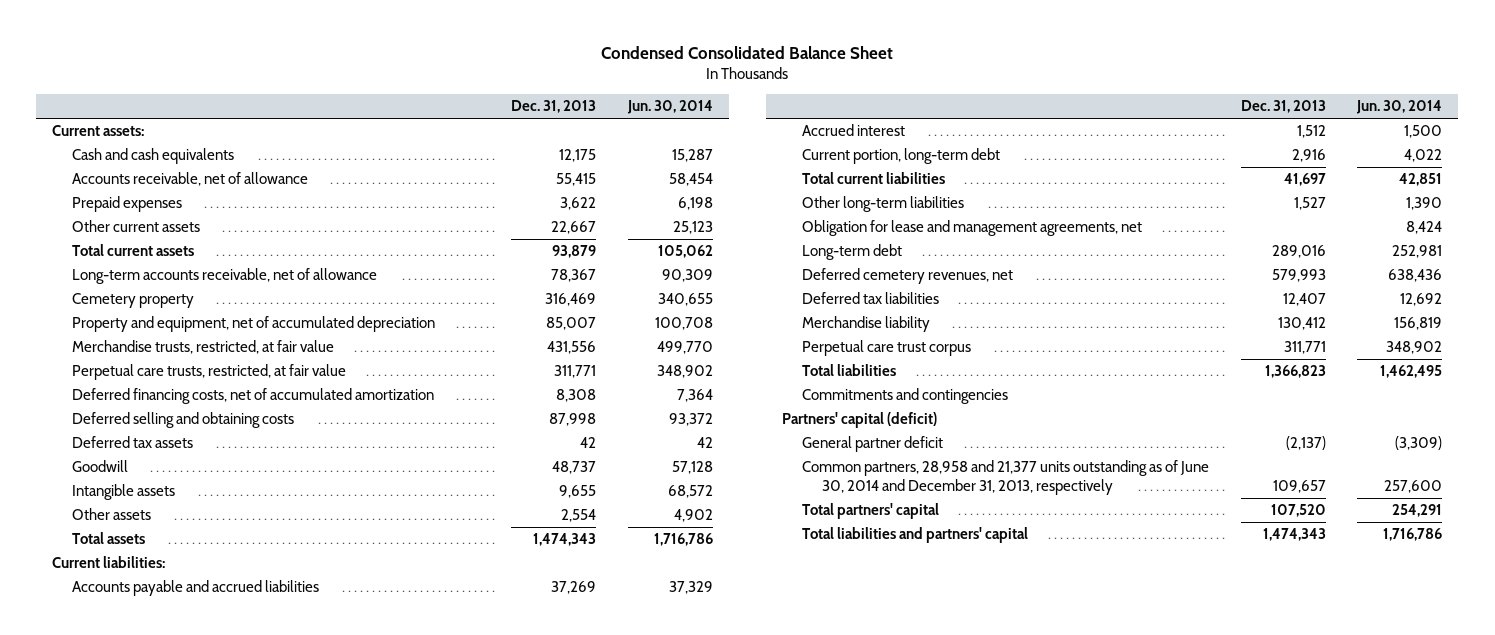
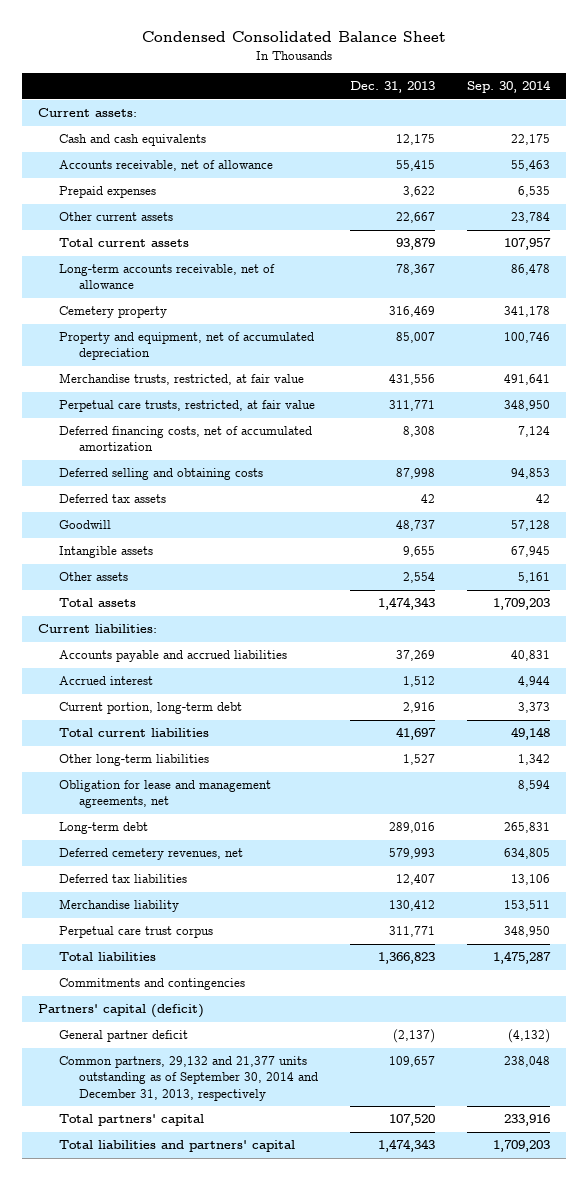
[626,100,713,115] Jun. 30, 2014 -> none
none -> [467,80,552,94] Sep. 30, 2014
[801,460,1209,496] Common partners, 28,958 and 21,377 units outstanding as of June 30, 2014 and December 31, 2013, respectively -> [58,1056,319,1101] Common partners, 29,132 and 21,377 units outstanding as of September 30, 2014 and December 31, 2013, respectively

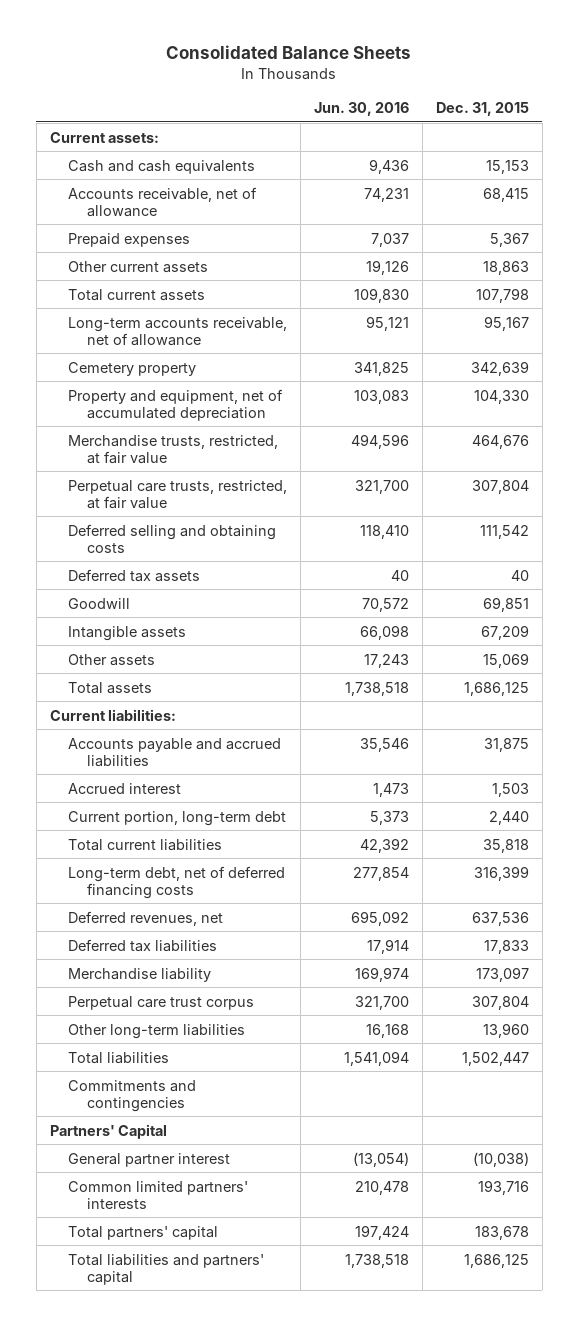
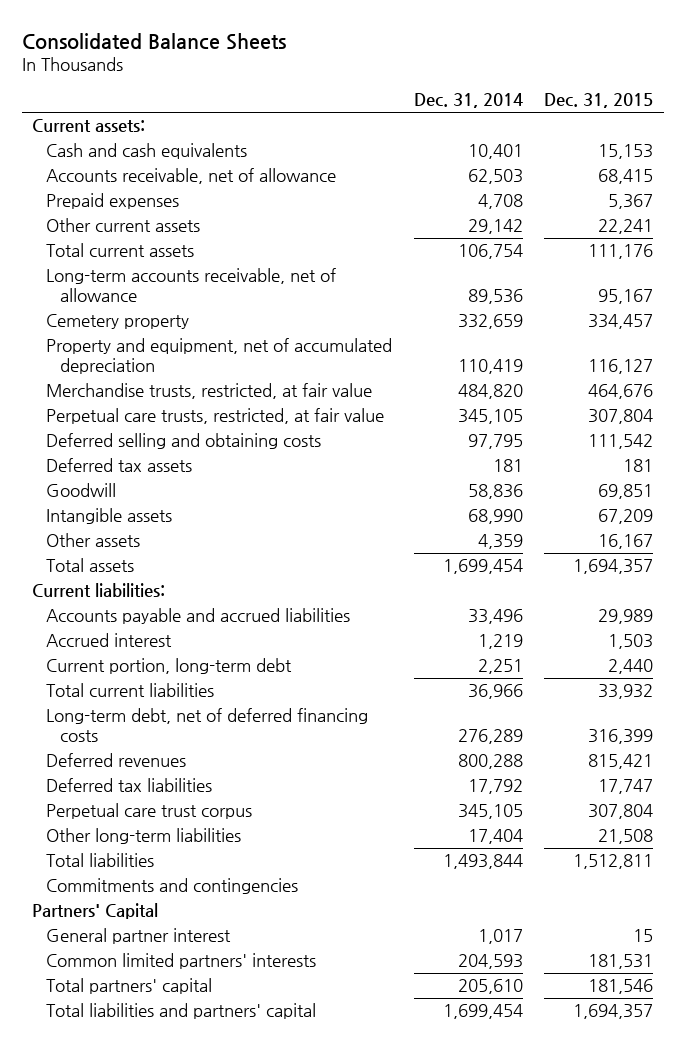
[314,102,410,117] Jun. 30, 2016 -> none
none -> [413,93,523,109] Dec. 31, 2014
[482,260,529,275] 18,863 -> [598,219,654,235] 22,241
[475,287,529,303] 107,798 -> [588,244,654,260] 111,176
[470,360,529,376] 342,639 -> [588,314,654,330] 334,457
[473,389,529,404] 104,330 -> [588,359,654,375] 116,127
[510,569,529,581] 40 -> [623,459,654,473] 181
[482,652,529,668] 15,069 -> [598,534,654,550] 16,167
[463,681,529,696] 1,686,125 -> [573,559,654,575] 1,694,357
[483,737,529,752] 31,875 -> [598,609,654,625] 29,989
[482,838,529,853] 35,818 -> [598,684,654,700] 33,932
[68,967,212,982] Merchandise liability -> none
[68,910,224,926] Deferred revenues, net -> [46,753,187,768] Deferred revenues
[471,911,529,926] 637,536 -> [588,754,654,770] 815,421
[483,939,529,954] 17,833 -> [598,779,654,795] 17,747
[482,1022,529,1038] 13,960 -> [598,829,654,845] 21,508
[461,1051,529,1066] 1,502,447 -> [573,854,654,870] 1,512,811
[472,1151,529,1167] (10,038) -> [633,929,654,943] 15
[477,1179,529,1195] 193,716 -> [588,954,654,970] 181,531
[474,1225,529,1240] 183,678 -> [588,979,654,995] 181,546
[463,1253,529,1268] 1,686,125 -> [573,1004,654,1020] 1,694,357

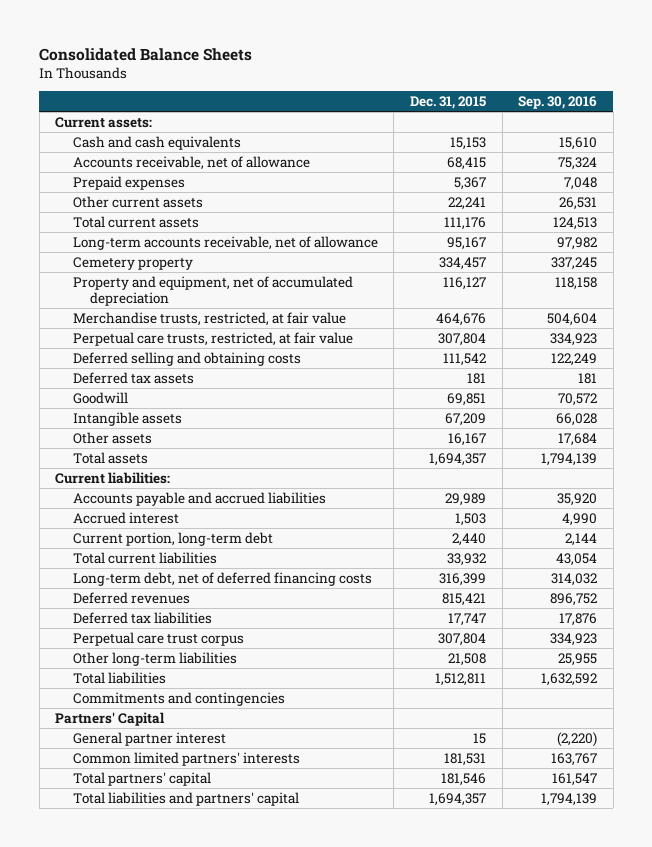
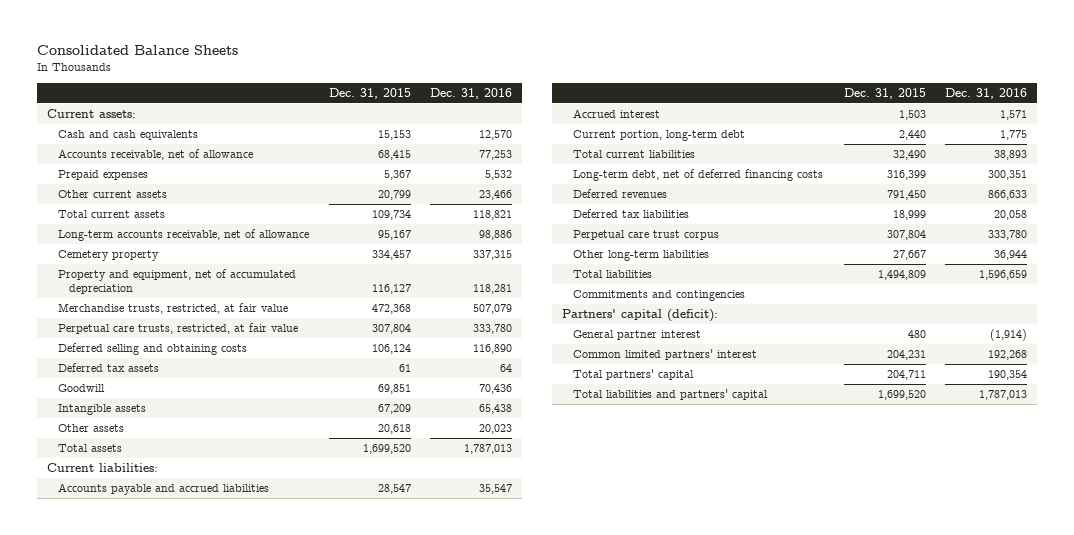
[518,95,598,109] Sep. 30, 2016 -> none
none -> [430,87,513,99] Dec. 31, 2016
[447,196,486,210] 22,241 -> [377,189,411,200] 20,799
[443,216,486,230] 111,176 -> [371,209,411,220] 109,734
[435,312,486,326] 464,676 -> [371,303,411,314] 472,368
[442,352,486,366] 111,542 -> [371,343,411,354] 106,124
[466,372,486,384] 181 -> [398,363,411,372] 61
[447,432,486,446] 16,167 -> [377,423,411,434] 20,618
[428,452,486,466] 1,694,357 -> [362,443,411,454] 1,699,520
[444,492,486,506] 29,989 -> [377,483,411,494] 28,547
[446,552,486,566] 33,932 -> [892,149,926,160] 32,490
[441,592,486,606] 815,421 -> [886,189,926,200] 791,450
[447,612,486,626] 17,747 -> [892,209,926,220] 18,999
[447,652,486,666] 21,508 -> [892,249,926,260] 27,667
[434,672,486,686] 1,512,811 -> [877,269,926,280] 1,494,809
[55,711,166,726] Partners' Capital -> [561,308,718,322] Partners' capital (deficit):
[472,732,486,744] 15 -> [907,329,926,338] 480
[72,751,300,766] Common limited partners' interests -> [572,348,757,360] Common limited partners' interest
[443,752,486,766] 181,531 -> [886,349,926,360] 204,231
[440,772,486,786] 181,546 -> [886,369,926,380] 204,711
[428,792,486,806] 1,694,357 -> [877,389,926,400] 1,699,520

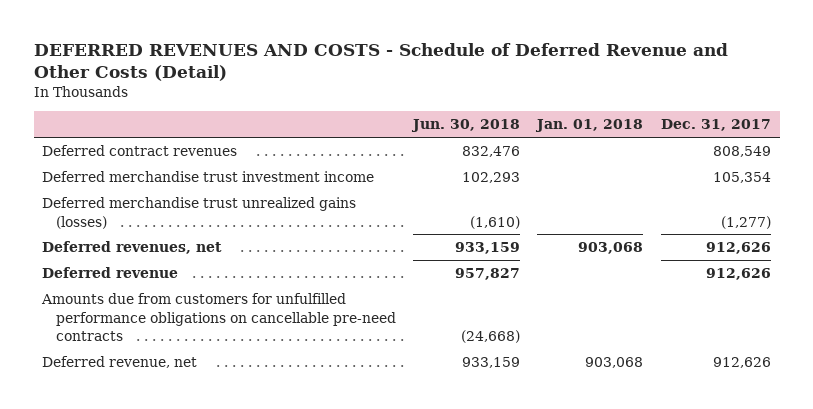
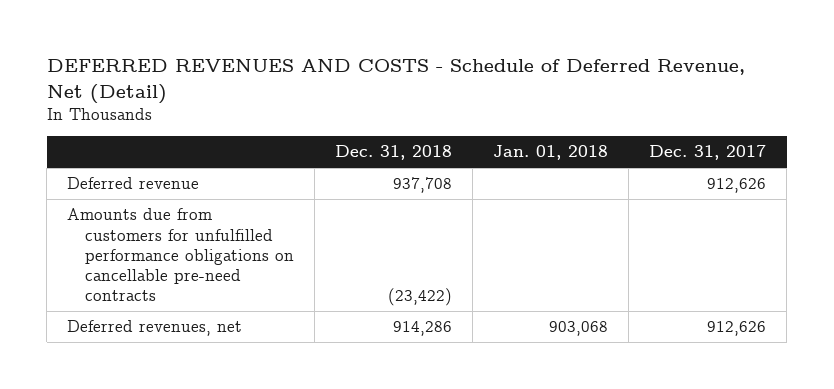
[33,42,728,81] DEFERRED REVENUES AND COSTS - Schedule of Deferred Revenue and Other Costs (Detail) -> [46,59,745,104] DEFERRED REVENUES AND COSTS - Schedule of Deferred Revenue, Net (Detail)
[411,119,521,133] Jun. 30, 2018 -> none
none -> [334,145,452,161] Dec. 31, 2018
[42,145,238,157] Deferred contract revenues -> none
[42,171,375,183] Deferred merchandise trust investment income -> none
[42,197,357,229] Deferred merchandise trust unrealized gains (losses) -> none
[42,356,198,369] Deferred revenue, net -> none
[42,241,223,255] Deferred revenues, net -> [67,320,243,337] Deferred revenues, net

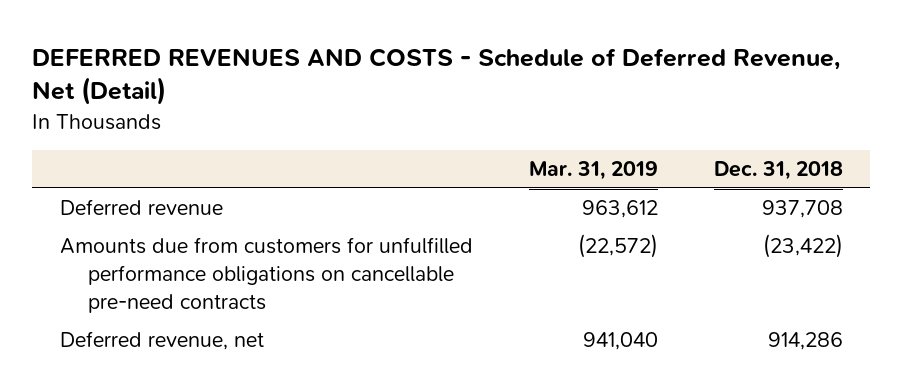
[493,145,609,161] Jan. 01, 2018 -> none
[649,145,767,161] Dec. 31, 2017 -> none
none -> [528,161,658,181] Mar. 31, 2019
[67,320,243,337] Deferred revenues, net -> [60,331,265,351] Deferred revenue, net

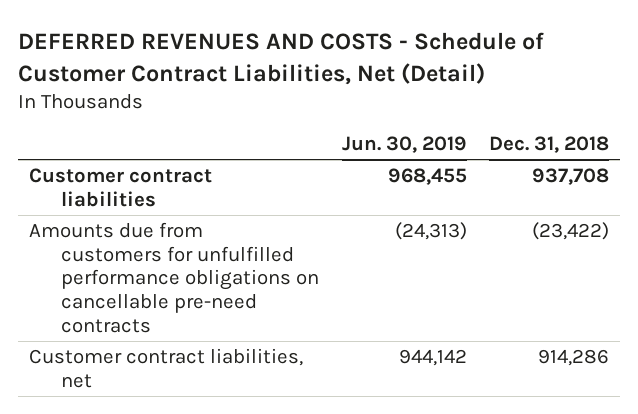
[32,47,841,106] DEFERRED REVENUES AND COSTS - Schedule of Deferred Revenue, Net (Detail) -> [17,32,544,85] DEFERRED REVENUES AND COSTS - Schedule of Customer Contract Liabilities, Net (Detail)
[528,161,658,181] Mar. 31, 2019 -> none
none -> [341,136,467,154] Jun. 30, 2019
[60,199,224,216] Deferred revenue -> [29,167,213,207] Customer contract liabilities
[60,331,265,351] Deferred revenue, net -> [29,347,304,388] Customer contract liabilities, net

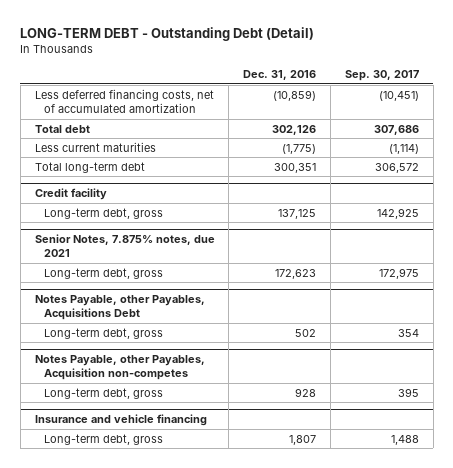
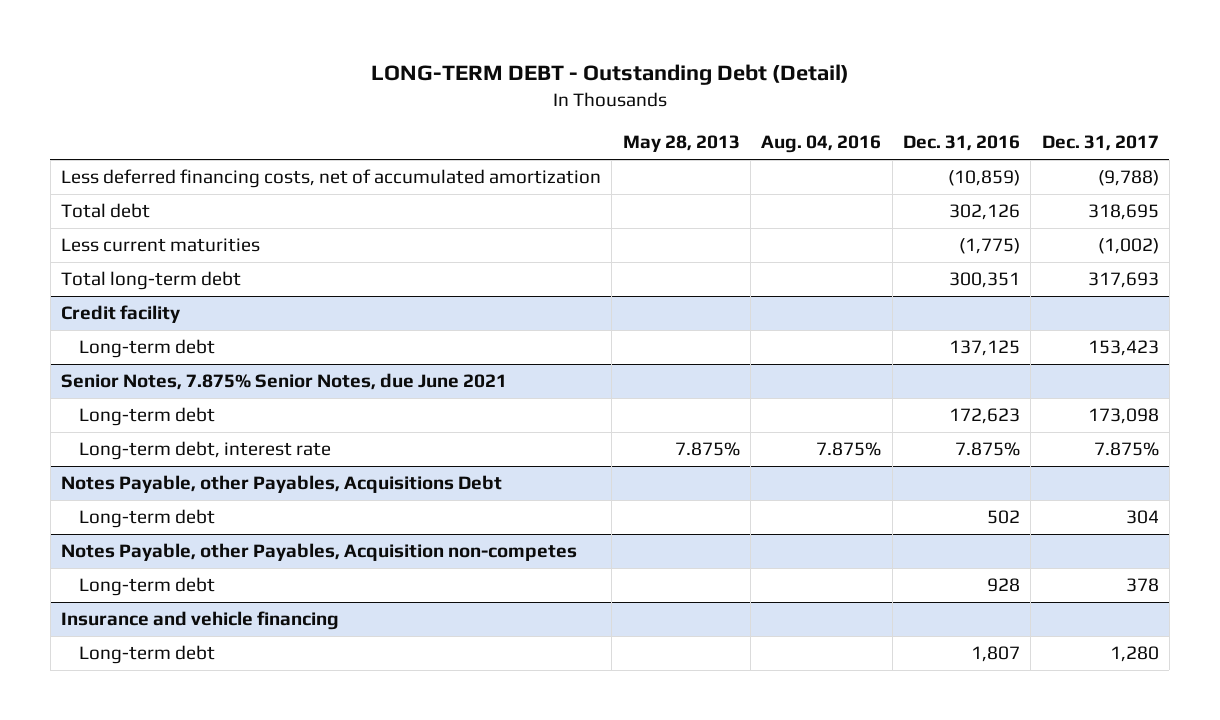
[344,69,419,81] Sep. 30, 2017 -> none
none -> [622,135,740,153] May 28, 2013
none -> [761,135,882,154] Aug. 04, 2016
none -> [1041,135,1159,152] Dec. 31, 2017
[43,207,163,219] Long-term debt, gross -> [78,339,215,359] Long-term debt
[34,233,215,258] Senior Notes, 7.875% notes, due 2021 -> [61,373,508,391] Senior Notes, 7.875% Senior Notes, due June 2021
[43,267,163,279] Long-term debt, gross -> [78,407,215,427] Long-term debt
none -> [78,441,331,461] Long-term debt, interest rate
[43,327,163,339] Long-term debt, gross -> [78,509,215,529] Long-term debt
[43,387,163,399] Long-term debt, gross -> [78,577,215,597] Long-term debt
[43,433,163,445] Long-term debt, gross -> [78,645,215,665] Long-term debt

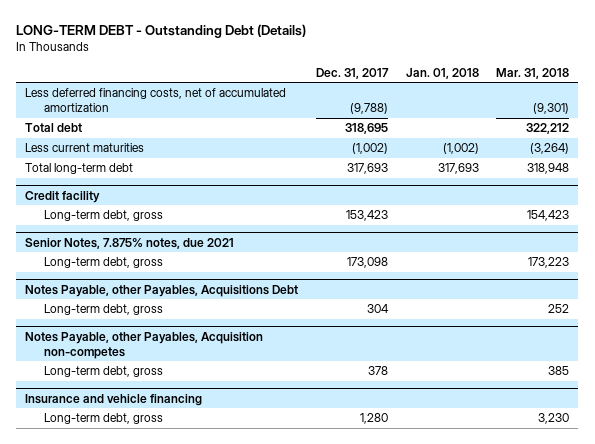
[370,63,849,85] LONG-TERM DEBT - Outstanding Debt (Detail) -> [16,23,307,38] LONG-TERM DEBT - Outstanding Debt (Details)
[622,135,740,153] May 28, 2013 -> none
[761,135,882,154] Aug. 04, 2016 -> none
[902,135,1020,152] Dec. 31, 2016 -> none
none -> [405,67,479,79] Jan. 01, 2018
none -> [496,67,570,79] Mar. 31, 2018
[78,441,331,461] Long-term debt, interest rate -> none
[78,339,215,359] Long-term debt -> [44,210,164,222] Long-term debt, gross
[61,373,508,391] Senior Notes, 7.875% Senior Notes, due June 2021 -> [25,237,235,249] Senior Notes, 7.875% notes, due 2021
[78,407,215,427] Long-term debt -> [44,257,164,269] Long-term debt, gross
[78,509,215,529] Long-term debt -> [44,304,164,316] Long-term debt, gross
[78,577,215,597] Long-term debt -> [44,366,164,378] Long-term debt, gross
[78,645,215,665] Long-term debt -> [44,413,164,425] Long-term debt, gross

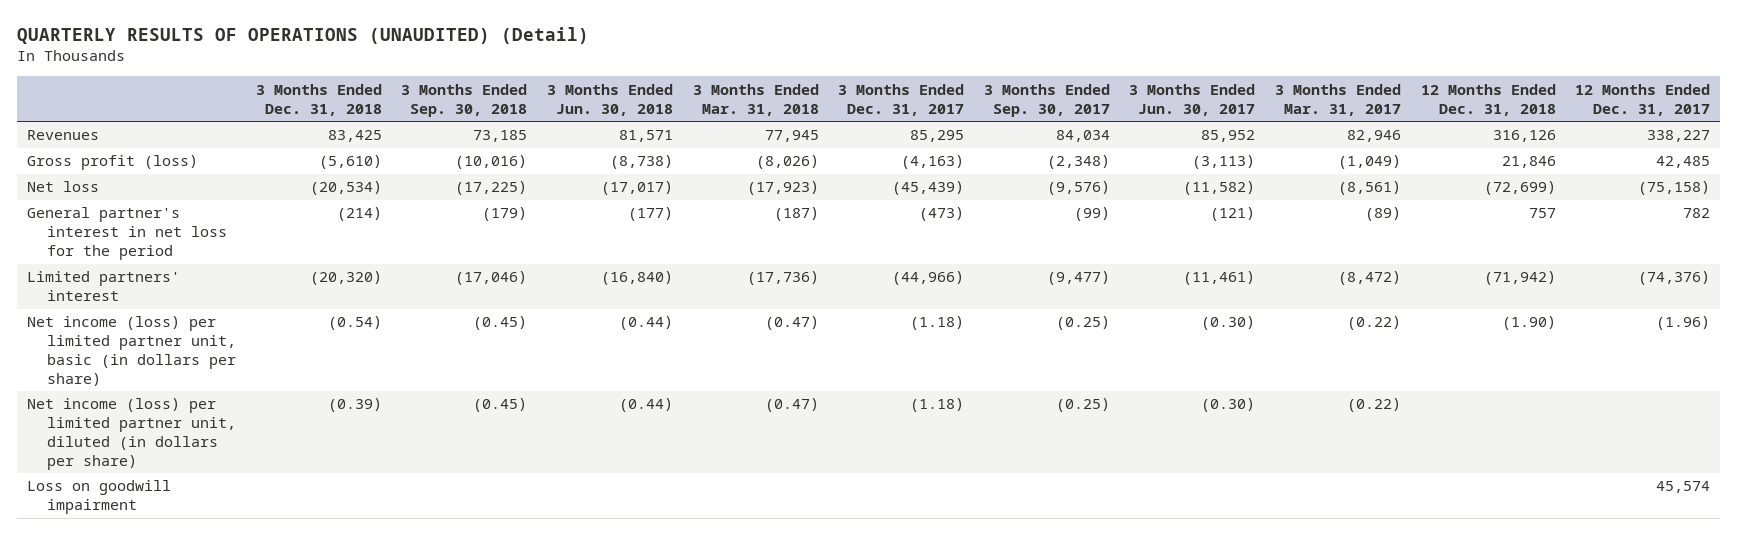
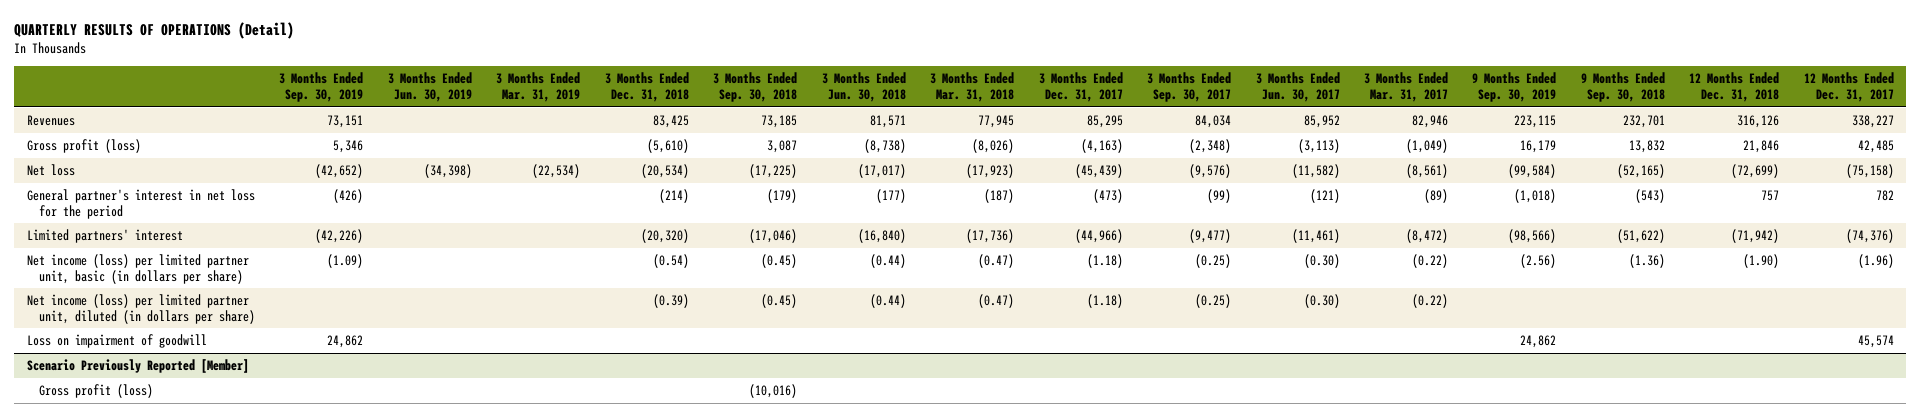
[17,26,590,44] QUARTERLY RESULTS OF OPERATIONS (UNAUDITED) (Detail) -> [14,22,295,40] QUARTERLY RESULTS OF OPERATIONS (Detail)
none -> [279,72,364,102] 3 Months Ended Sep. 30, 2019
none -> [387,72,472,102] 3 Months Ended Jun. 30, 2019
none -> [496,72,581,102] 3 Months Ended Mar. 31, 2019
none -> [1472,72,1557,102] 9 Months Ended Sep. 30, 2019
none -> [1580,72,1665,102] 9 Months Ended Sep. 30, 2018
[455,155,528,170] (10,016) -> [767,139,798,153] 3,087
[27,480,172,515] Loss on goodwill impairment -> [26,333,207,348] Loss on impairment of goodwill
none -> [26,358,249,373] Scenario Previously Reported [Member]
none -> [38,383,153,398] Gross profit (loss)

